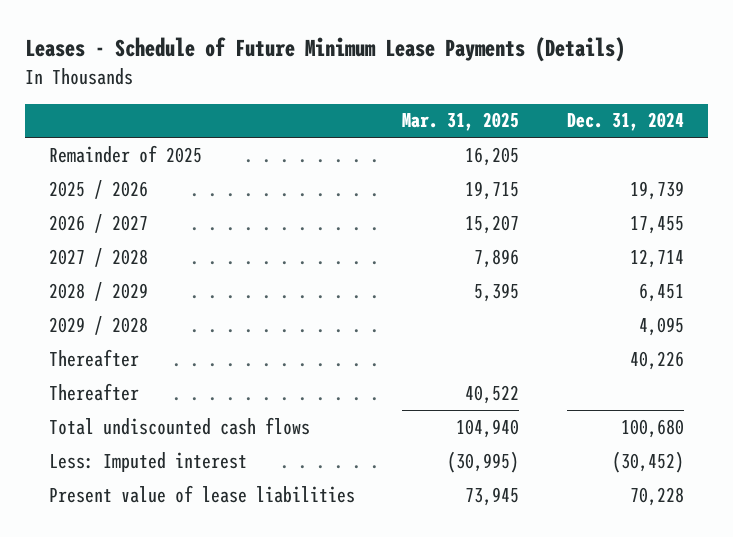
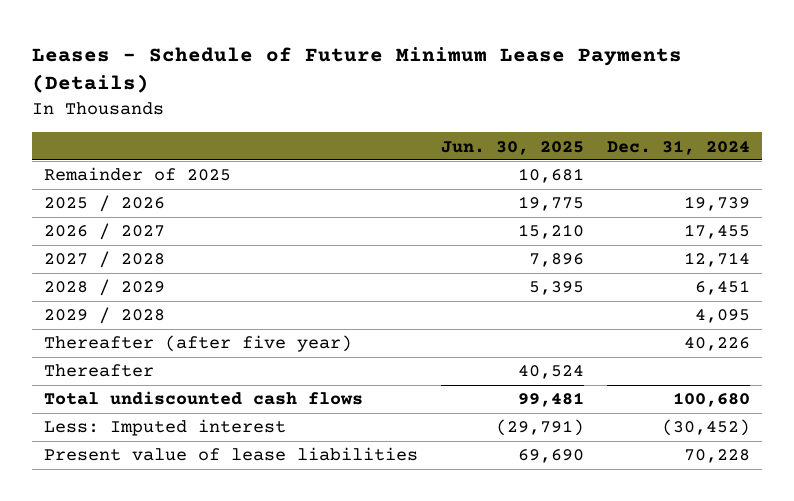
[402,112,520,132] Mar. 31, 2025 -> none
none -> [441,140,585,155] Jun. 30, 2025
[48,348,139,367] Thereafter -> [43,335,352,353] Thereafter (after five year)

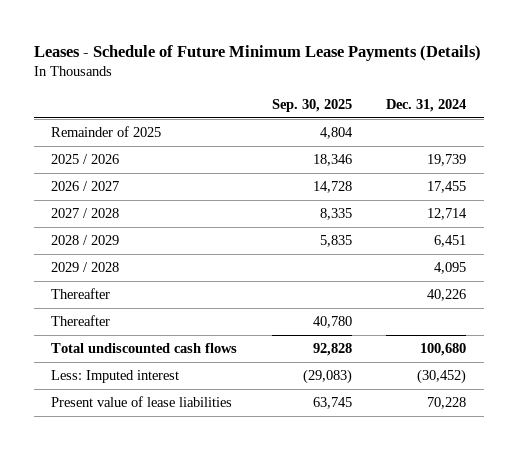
[441,140,585,155] Jun. 30, 2025 -> none
none -> [271,98,352,112] Sep. 30, 2025
[43,335,352,353] Thereafter (after five year) -> [51,288,111,300] Thereafter

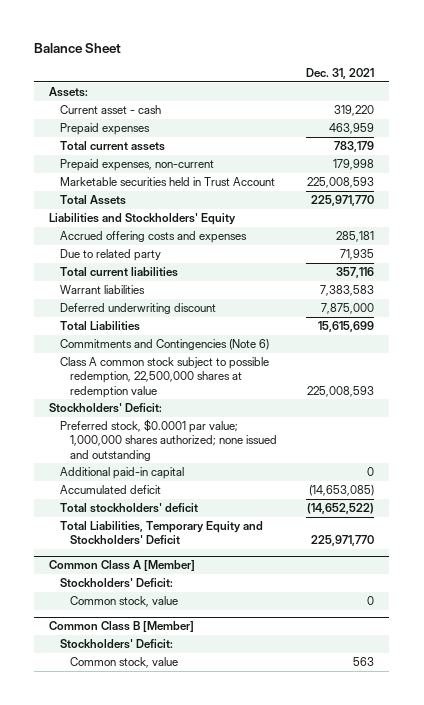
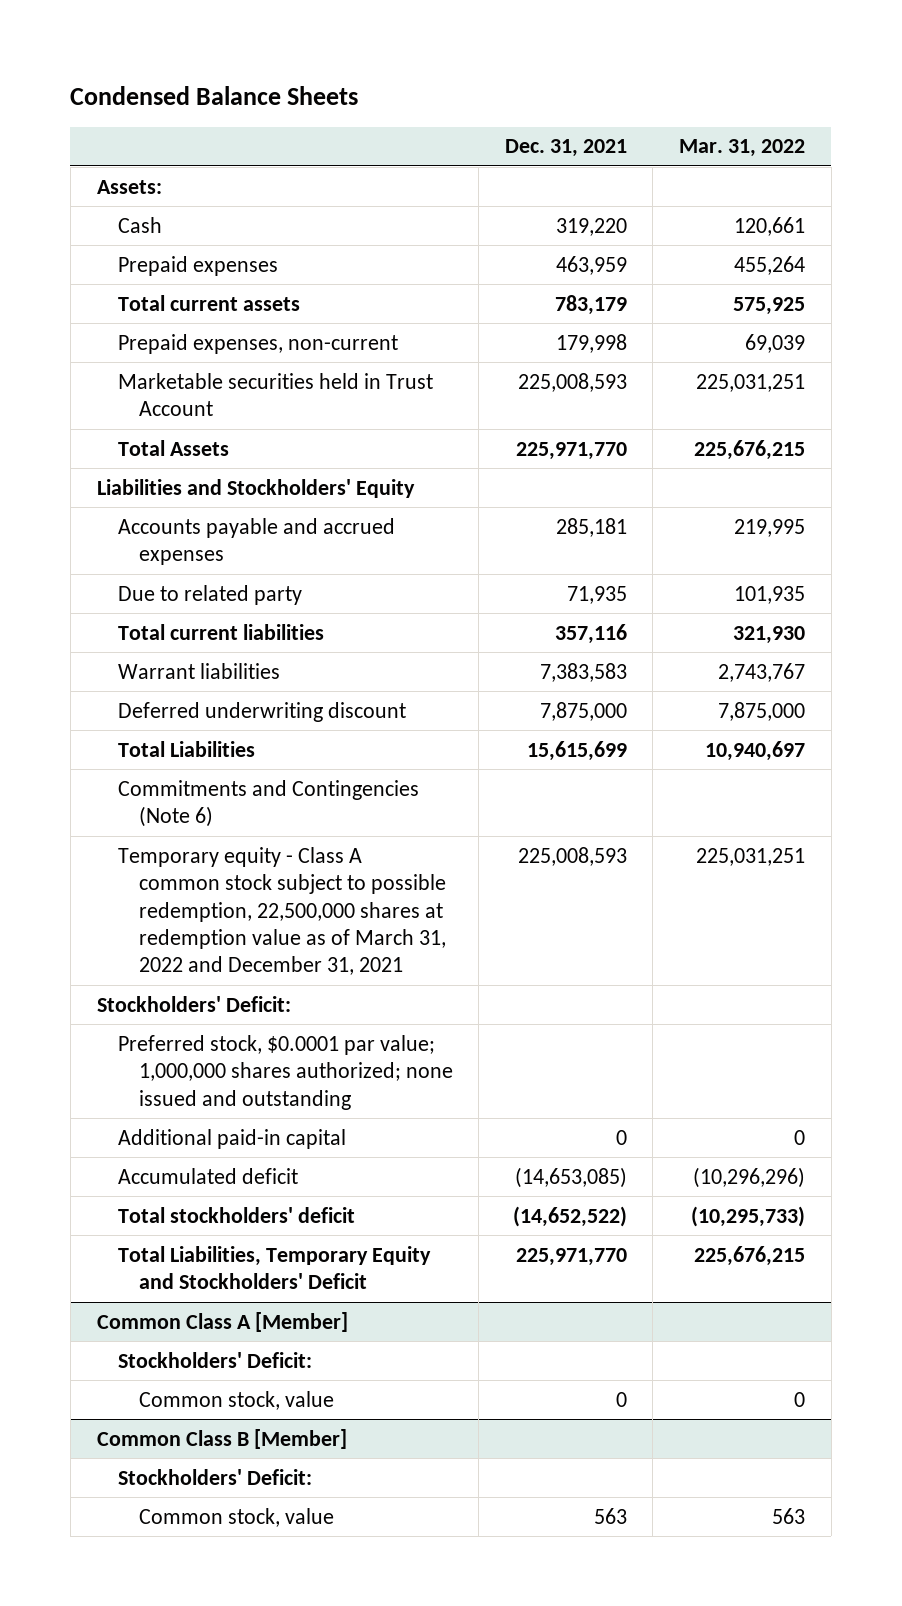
[34,42,122,53] Balance Sheet -> [70,85,359,105] Condensed Balance Sheets
none -> [679,139,806,158] Mar. 31, 2022
[59,105,161,115] Current asset - cash -> [117,216,162,233] Cash
[59,231,247,244] Accrued offering costs and expenses -> [117,517,395,566] Accounts payable and accrued expenses
[59,357,269,398] Class A common stock subject to possible redemption, 22,500,000 shares at redemption value -> [117,846,446,976] Temporary equity - Class A common stock subject to possible redemption, 22,500,000 shares at redemption value as of March 31, 2022 and December 31, 2021

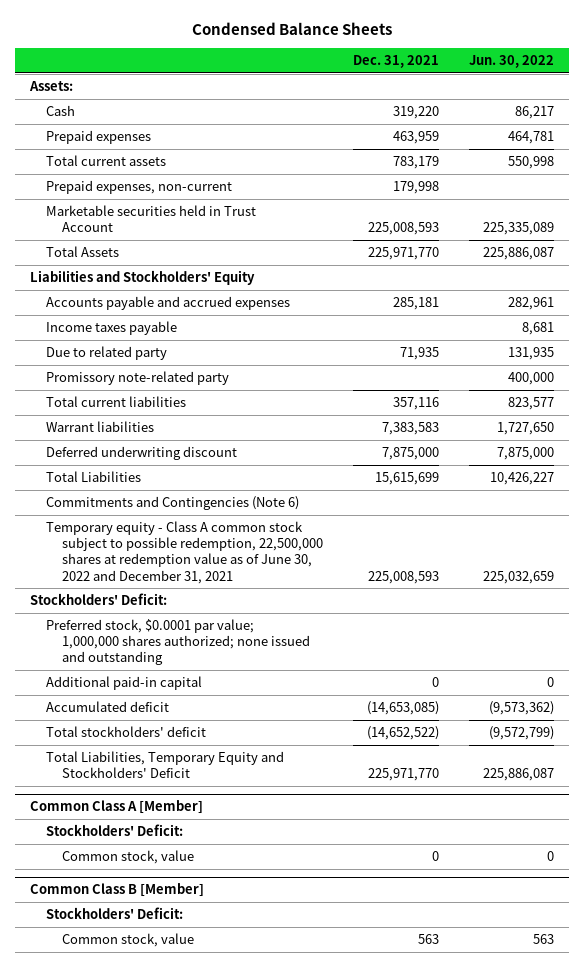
[679,139,806,158] Mar. 31, 2022 -> none
none -> [469,54,555,68] Jun. 30, 2022
none -> [46,321,178,336] Income taxes payable
none -> [46,371,230,386] Promissory note-related party
[117,846,446,976] Temporary equity - Class A common stock subject to possible redemption, 22,500,000 shares at redemption value as of March 31, 2022 and December 31, 2021 -> [46,521,323,584] Temporary equity - Class A common stock subject to possible redemption, 22,500,000 shares at redemption value as of June 30, 2022 and December 31, 2021

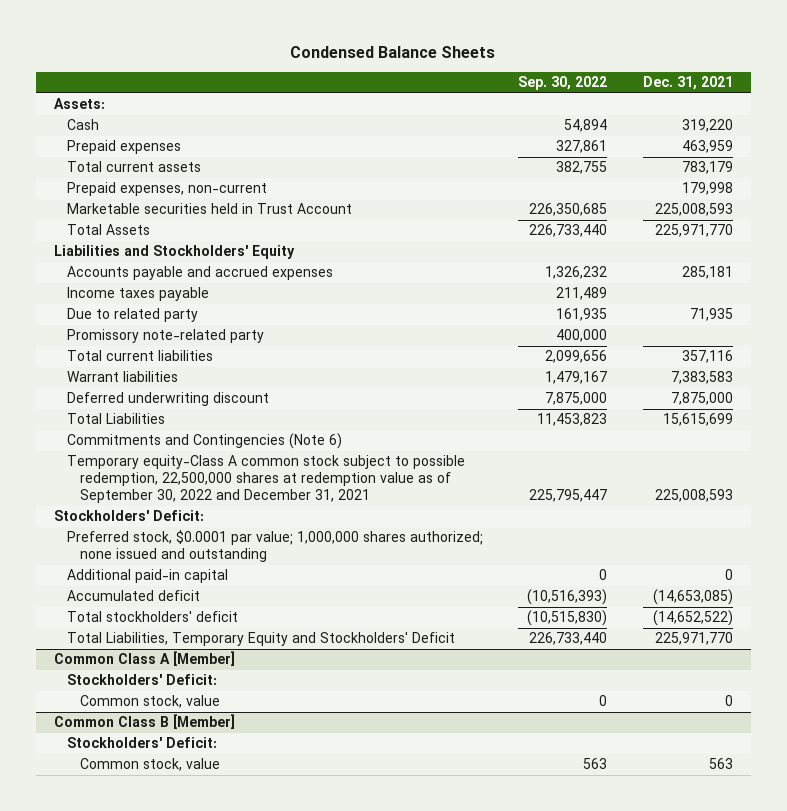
[469,54,555,68] Jun. 30, 2022 -> none
none -> [518,76,608,91] Sep. 30, 2022
[46,521,323,584] Temporary equity - Class A common stock subject to possible redemption, 22,500,000 shares at redemption value as of June 30, 2022 and December 31, 2021 -> [66,455,465,504] Temporary equity-Class A common stock subject to possible redemption, 22,500,000 shares at redemption value as of September 30, 2022 and December 31, 2021

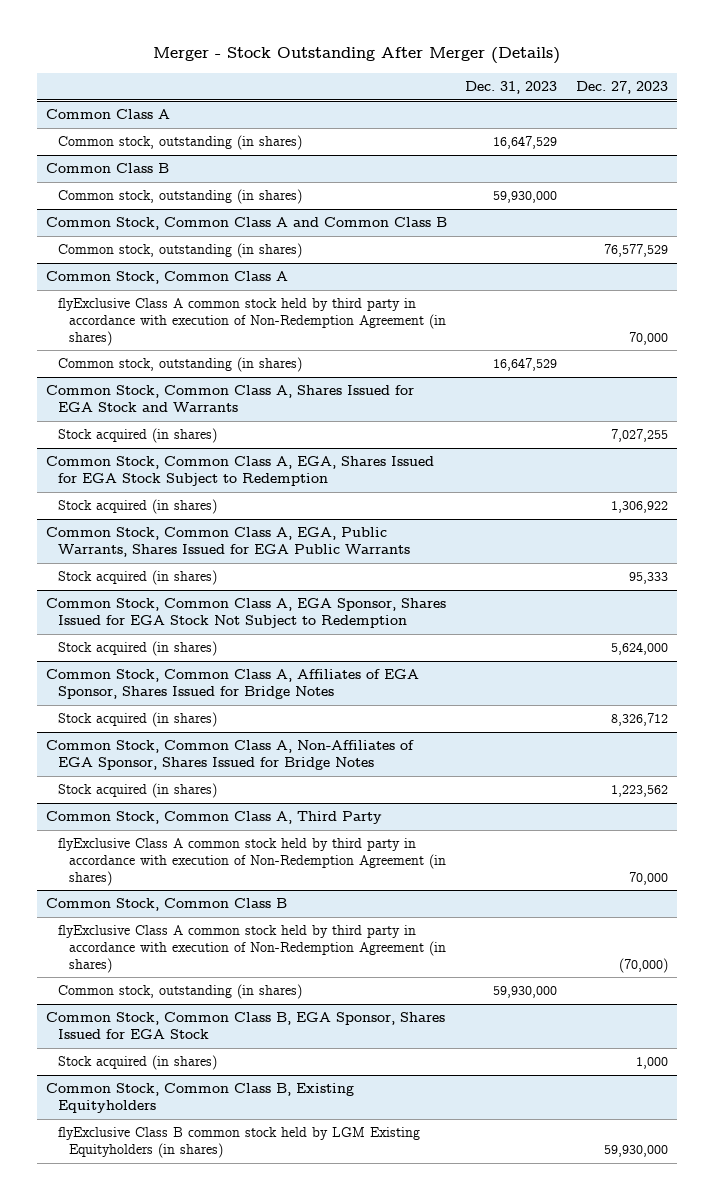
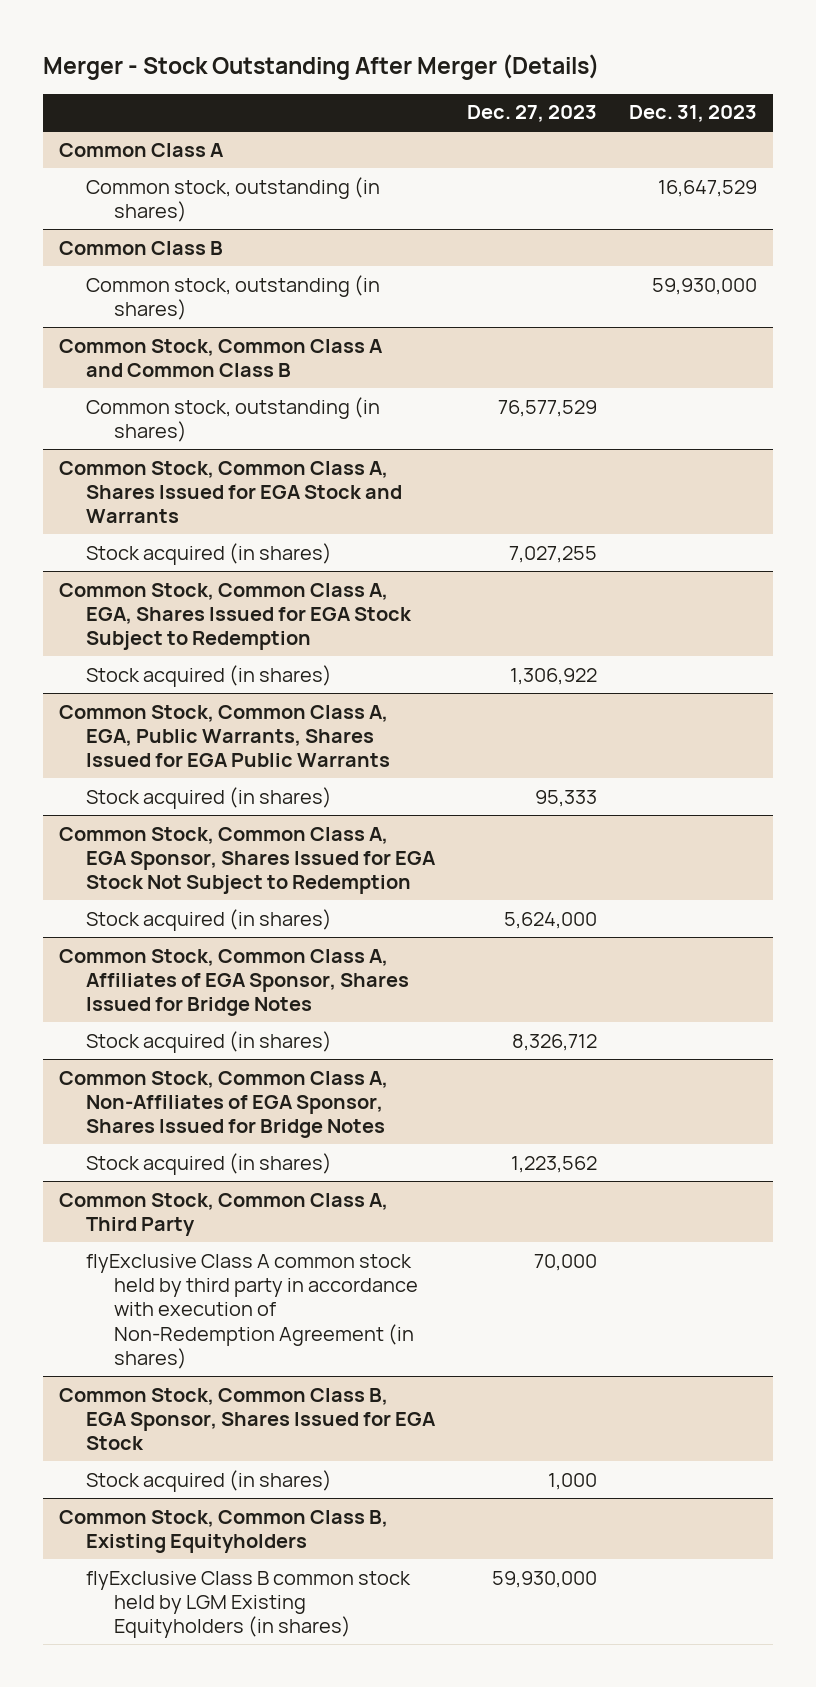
[45,271,288,285] Common Stock, Common Class A -> none
[57,298,447,346] flyExclusive Class A common stock held by third party in accordance with execution of Non-Redemption Agreement (in shares) -> none
[57,357,302,373] Common stock, outstanding (in shares) -> none
[45,898,287,912] Common Stock, Common Class B -> none
[57,925,447,973] flyExclusive Class A common stock held by third party in accordance with execution of Non-Redemption Agreement (in shares) -> none
[57,984,302,1000] Common stock, outstanding (in shares) -> none

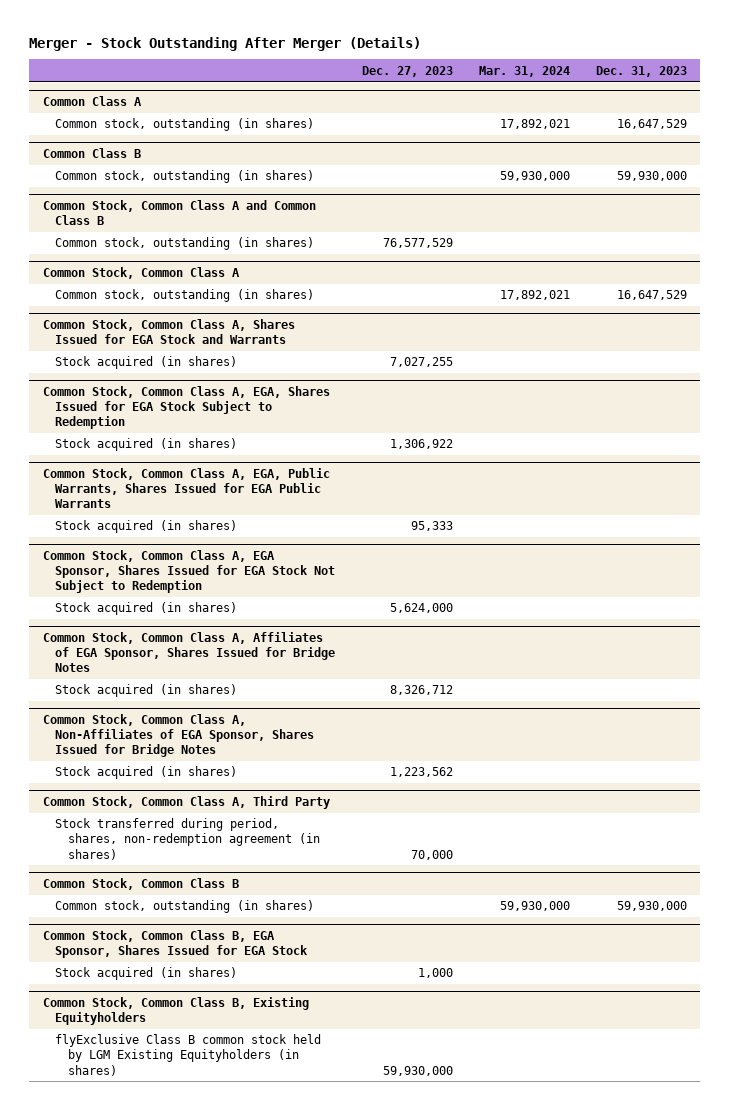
none -> [478,65,570,77] Mar. 31, 2024
none -> [42,266,240,279] Common Stock, Common Class A
none -> [55,289,315,303] Common stock, outstanding (in shares)
[86,1253,418,1370] flyExclusive Class A common stock held by third party in accordance with execution of Non-Redemption Agreement (in shares) -> none
none -> [55,818,320,860] Stock transferred during period, shares, non-redemption agreement (in shares)
none -> [42,877,239,890] Common Stock, Common Class B
none -> [55,900,315,914] Common stock, outstanding (in shares)

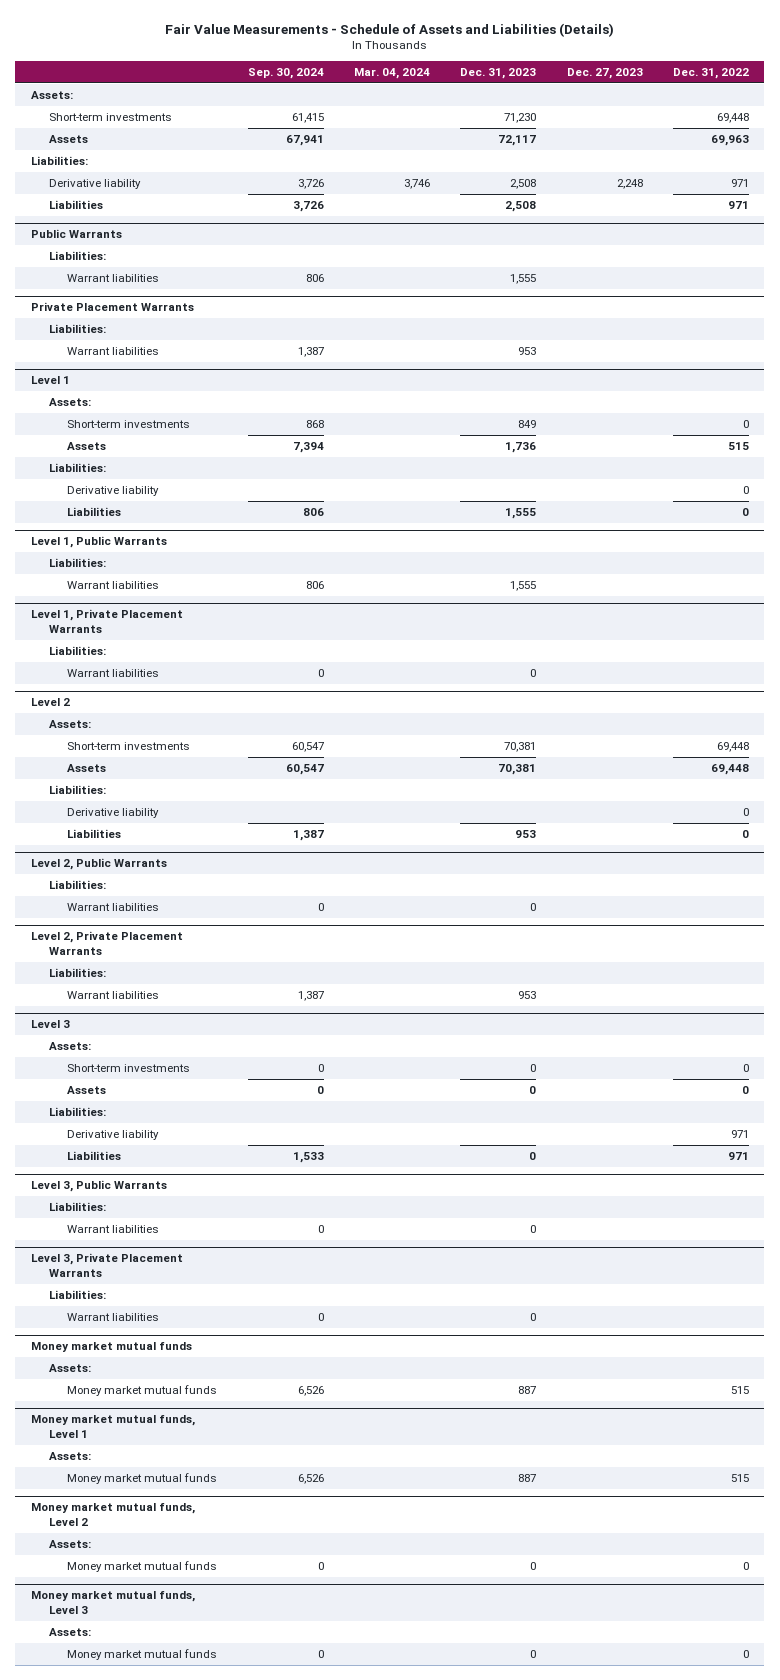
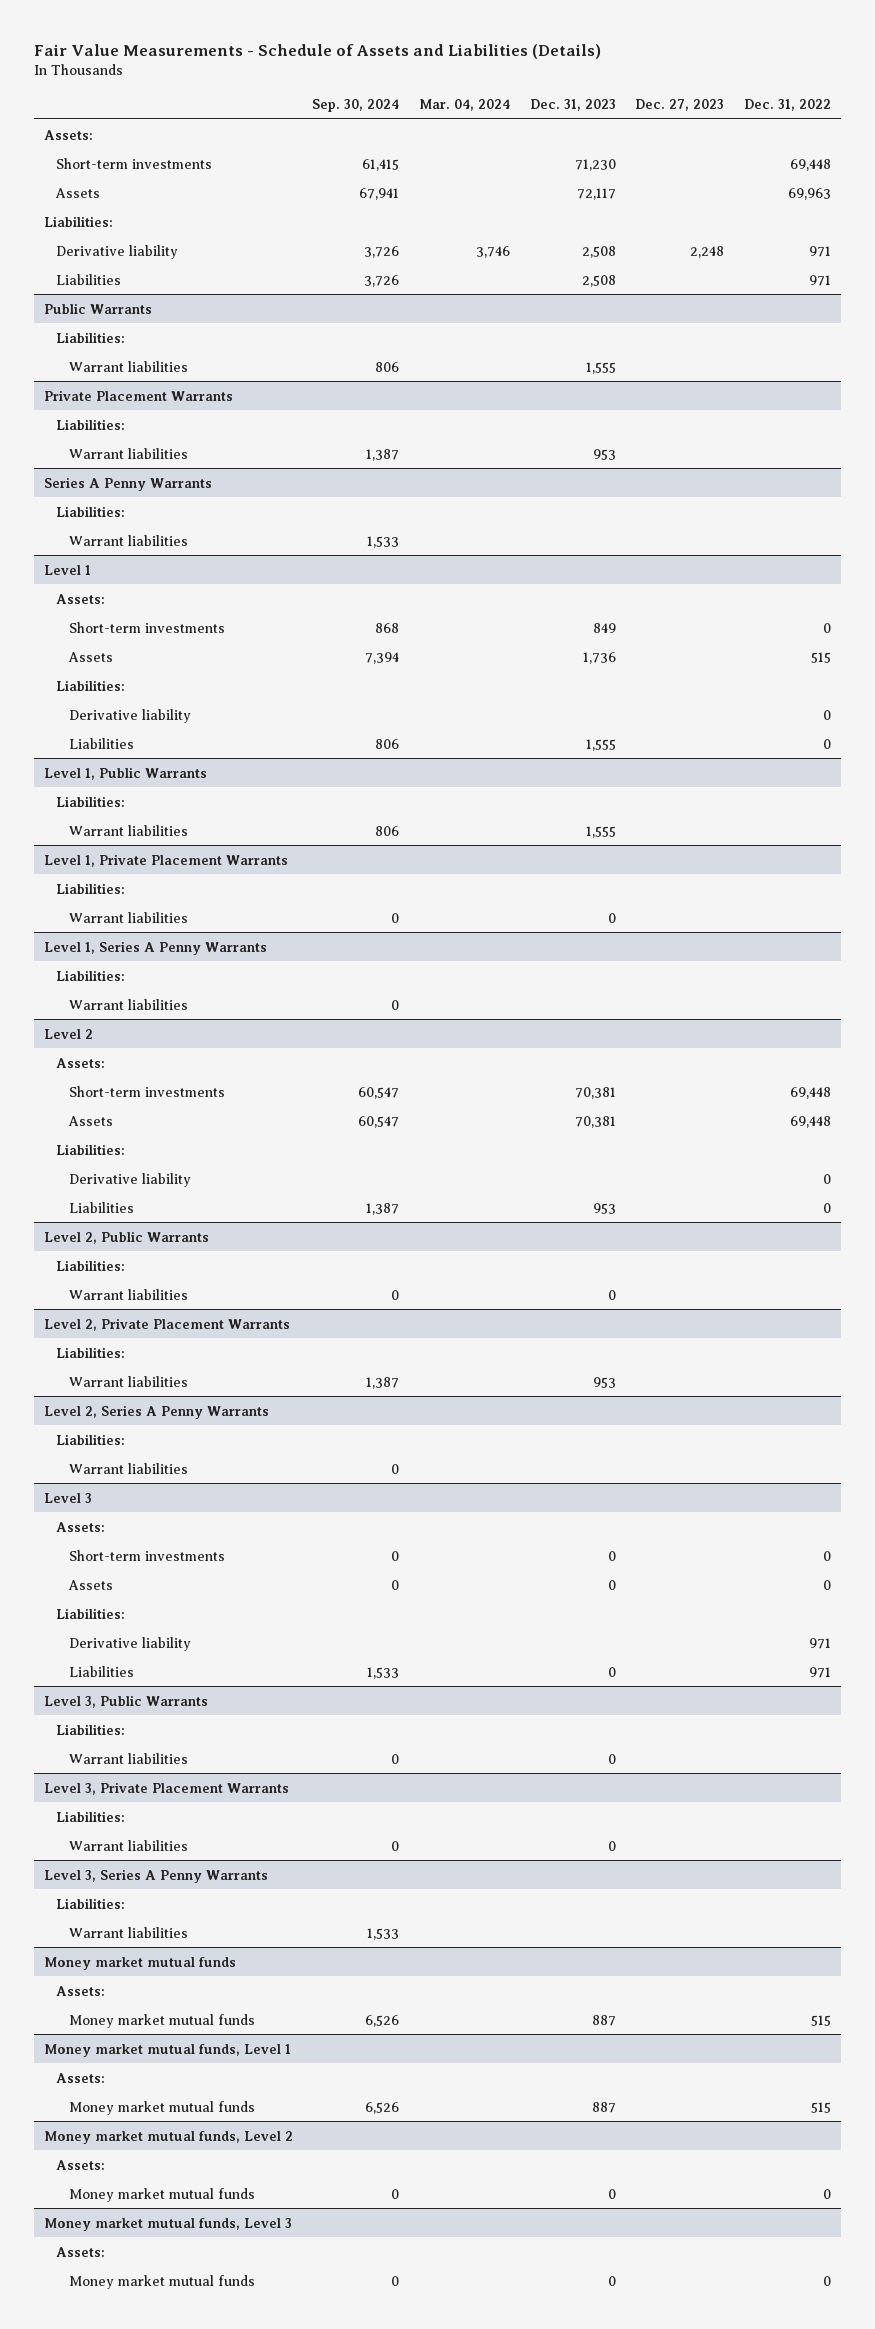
none -> [43,476,212,491] Series A Penny Warrants
none -> [56,505,126,517] Liabilities:
none -> [68,534,188,546] Warrant liabilities
none -> [43,940,267,955] Level 1, Series A Penny Warrants
none -> [56,969,126,981] Liabilities:
none -> [68,998,188,1010] Warrant liabilities
none -> [43,1404,269,1419] Level 2, Series A Penny Warrants
none -> [56,1433,126,1445] Liabilities:
none -> [68,1462,188,1474] Warrant liabilities
none -> [43,1868,268,1883] Level 3, Series A Penny Warrants
none -> [56,1897,126,1909] Liabilities:
none -> [68,1926,188,1938] Warrant liabilities

